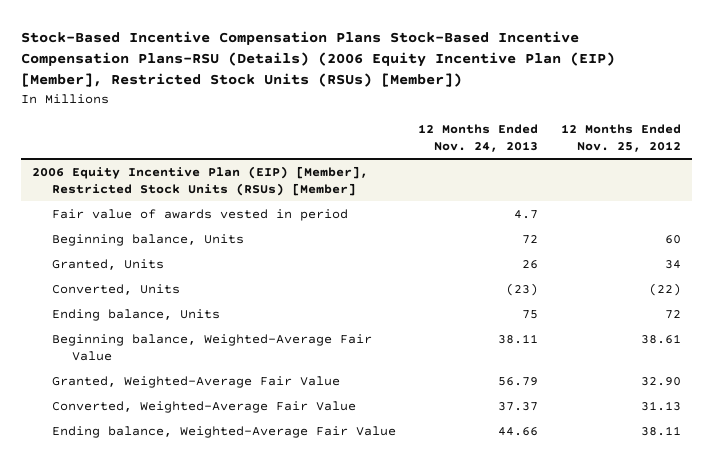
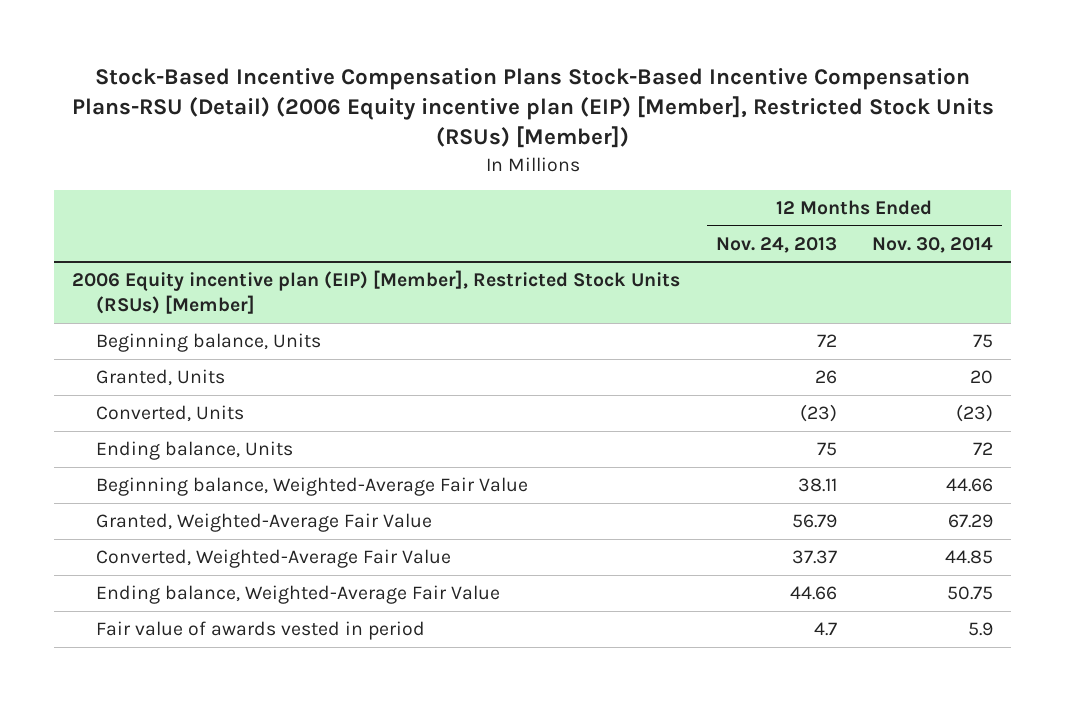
[20,30,615,88] Stock-Based Incentive Compensation Plans Stock-Based Incentive Compensation Plans-RSU (Details) (2006 Equity Incentive Plan (EIP) [Member], Restricted Stock Units (RSUs) [Member]) -> [71,68,994,149] Stock-Based Incentive Compensation Plans Stock-Based Incentive Compensation Plans-RSU (Detail) (2006 Equity incentive plan (EIP) [Member], Restricted Stock Units (RSUs) [Member])
[560,123,681,152] 12 Months Ended Nov. 25, 2012 -> none
none -> [872,236,994,253] Nov. 30, 2014
[51,208,348,221] Fair value of awards vested in period -> none
[31,165,368,196] 2006 Equity Incentive Plan (EIP) [Member], Restricted Stock Units (RSUs) [Member] -> [72,269,681,315] 2006 Equity incentive plan (EIP) [Member], Restricted Stock Units (RSUs) [Member]
none -> [96,620,426,640] Fair value of awards vested in period

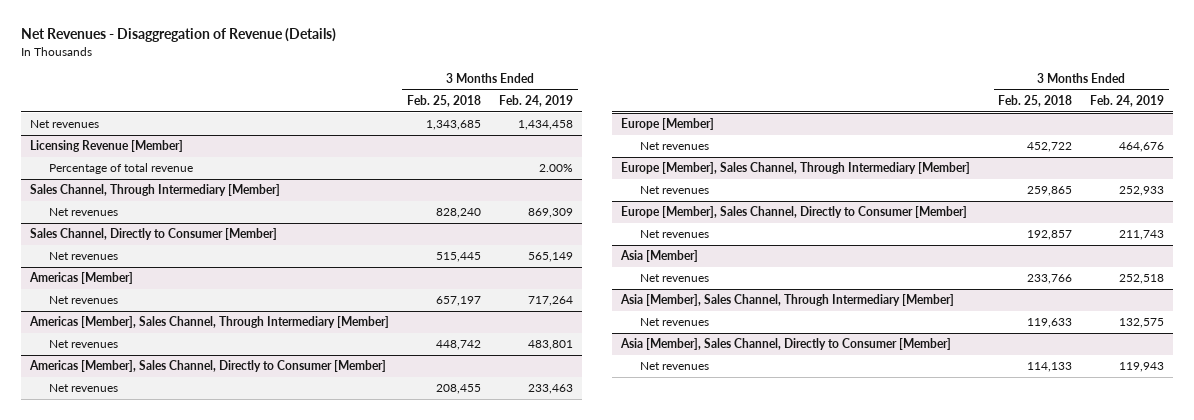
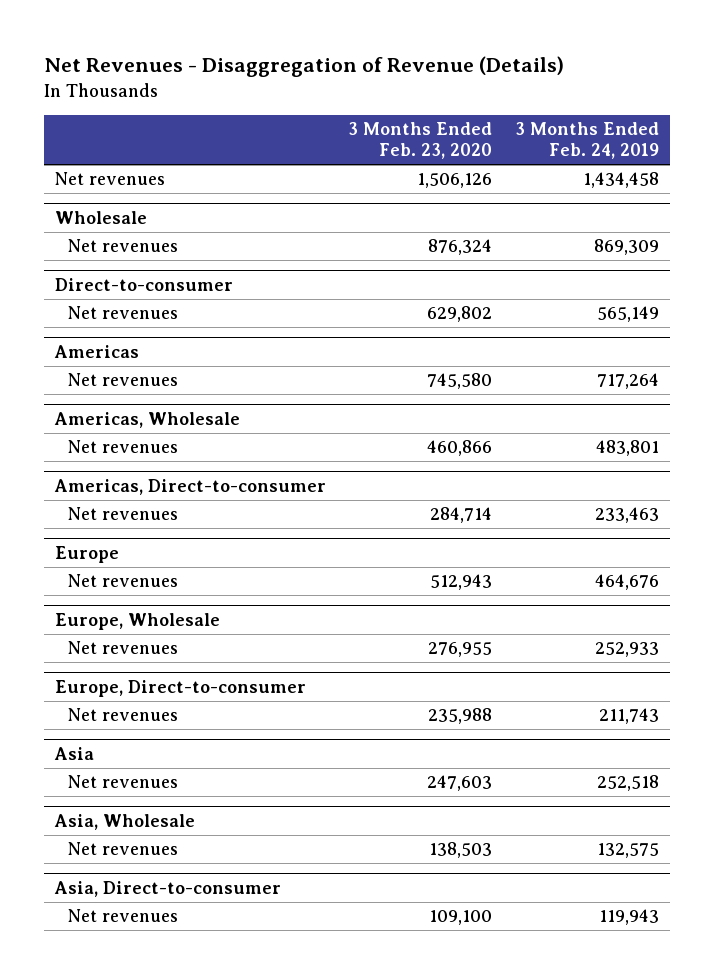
[406,94,481,107] Feb. 25, 2018 -> none
none -> [348,122,493,160] 3 Months Ended Feb. 23, 2020
[29,140,183,153] Licensing Revenue [Member] -> none
[48,163,193,175] Percentage of total revenue -> none
[29,184,280,197] Sales Channel, Through Intermediary [Member] -> [55,210,148,224] Wholesale
[29,228,277,241] Sales Channel, Directly to Consumer [Member] -> [55,277,234,291] Direct-to-consumer
[28,272,133,285] Americas [Member] -> [54,344,140,358] Americas
[28,316,389,329] Americas [Member], Sales Channel, Through Intermediary [Member] -> none
none -> [54,411,241,428] Americas, Wholesale
[28,360,386,373] Americas [Member], Sales Channel, Directly to Consumer [Member] -> none
none -> [54,478,327,495] Americas, Direct-to-consumer
[621,118,715,131] Europe [Member] -> [55,545,120,563] Europe
[621,162,971,175] Europe [Member], Sales Channel, Through Intermediary [Member] -> none
none -> [55,612,221,630] Europe, Wholesale
[621,206,968,219] Europe [Member], Sales Channel, Directly to Consumer [Member] -> none
none -> [55,679,307,697] Europe, Direct-to-consumer
[620,250,699,263] Asia [Member] -> [54,746,95,760] Asia
[620,294,955,307] Asia [Member], Sales Channel, Through Intermediary [Member] -> none
none -> [54,813,196,830] Asia, Wholesale
[620,338,952,351] Asia [Member], Sales Channel, Directly to Consumer [Member] -> none
none -> [54,880,282,897] Asia, Direct-to-consumer

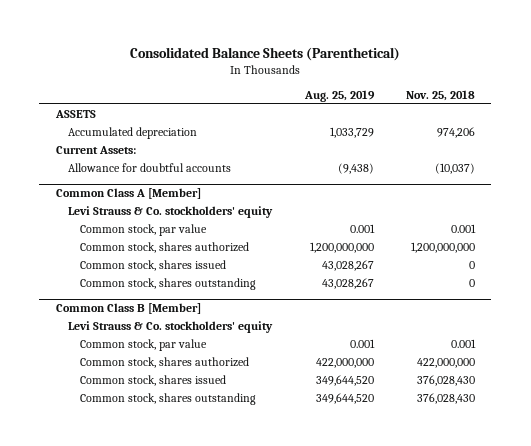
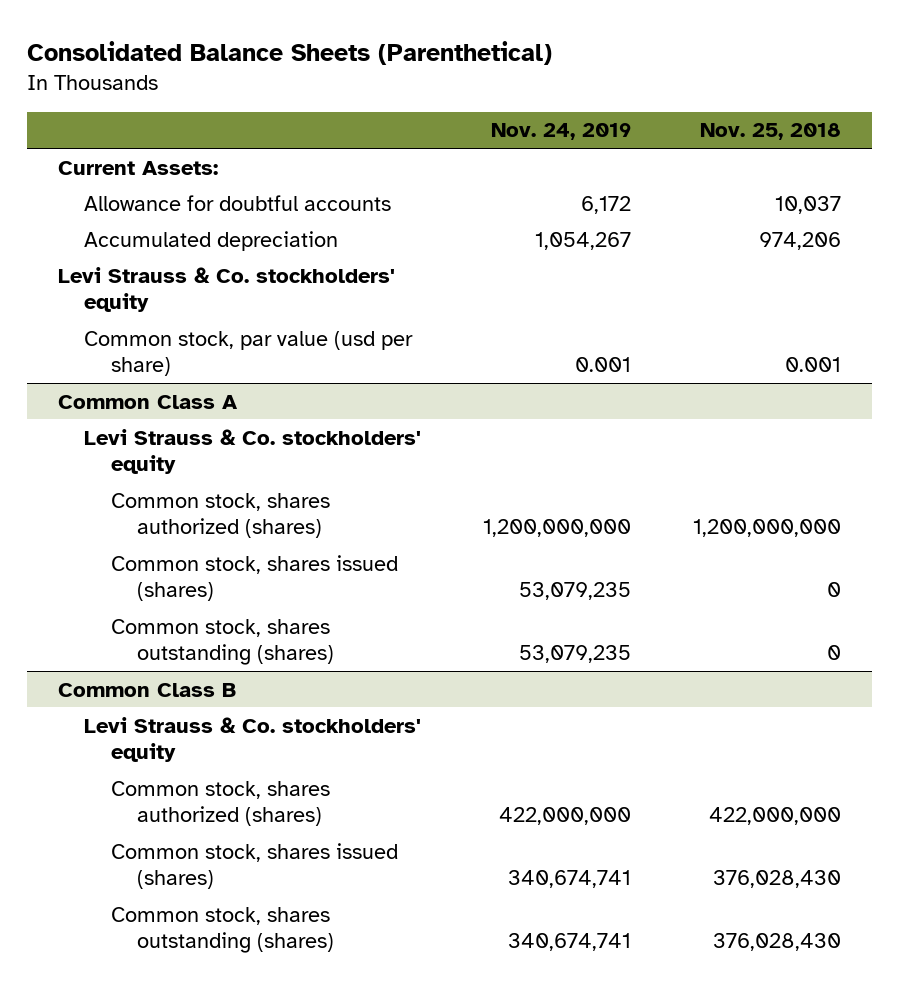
[303,89,375,102] Aug. 25, 2019 -> none
none -> [490,123,631,141] Nov. 24, 2019
[54,109,96,118] ASSETS -> none
[55,188,201,200] Common Class A [Member] -> none
[435,162,476,174] (10,037) -> [774,195,841,214] 10,037
[68,126,198,139] Accumulated depreciation -> [84,230,339,251] Accumulated depreciation
[80,241,250,253] Common stock, shares authorized -> none
[80,259,227,271] Common stock, shares issued -> none
[80,277,257,290] Common stock, shares outstanding -> none
[55,303,201,315] Common Class B [Member] -> none
[80,223,208,236] Common stock, par value -> [84,330,414,377] Common stock, par value (usd per share)
none -> [57,394,238,409] Common Class A
[80,338,208,351] Common stock, par value -> none
[80,356,250,368] Common stock, shares authorized -> [110,492,330,539] Common stock, shares authorized (shares)
[417,357,476,368] 422,000,000 -> [692,519,841,538] 1,200,000,000
[80,374,227,386] Common stock, shares issued -> [110,554,398,602] Common stock, shares issued (shares)
[417,374,476,386] 376,028,430 -> [826,582,841,598] 0
[80,392,257,405] Common stock, shares outstanding -> [110,618,335,666] Common stock, shares outstanding (shares)
[417,392,476,404] 376,028,430 -> [826,645,841,661] 0
none -> [57,682,236,697] Common Class B
none -> [84,716,422,763] Levi Strauss & Co. stockholders' equity
none -> [110,780,330,827] Common stock, shares authorized (shares)
none -> [110,842,398,890] Common stock, shares issued (shares)
none -> [110,906,335,954] Common stock, shares outstanding (shares)

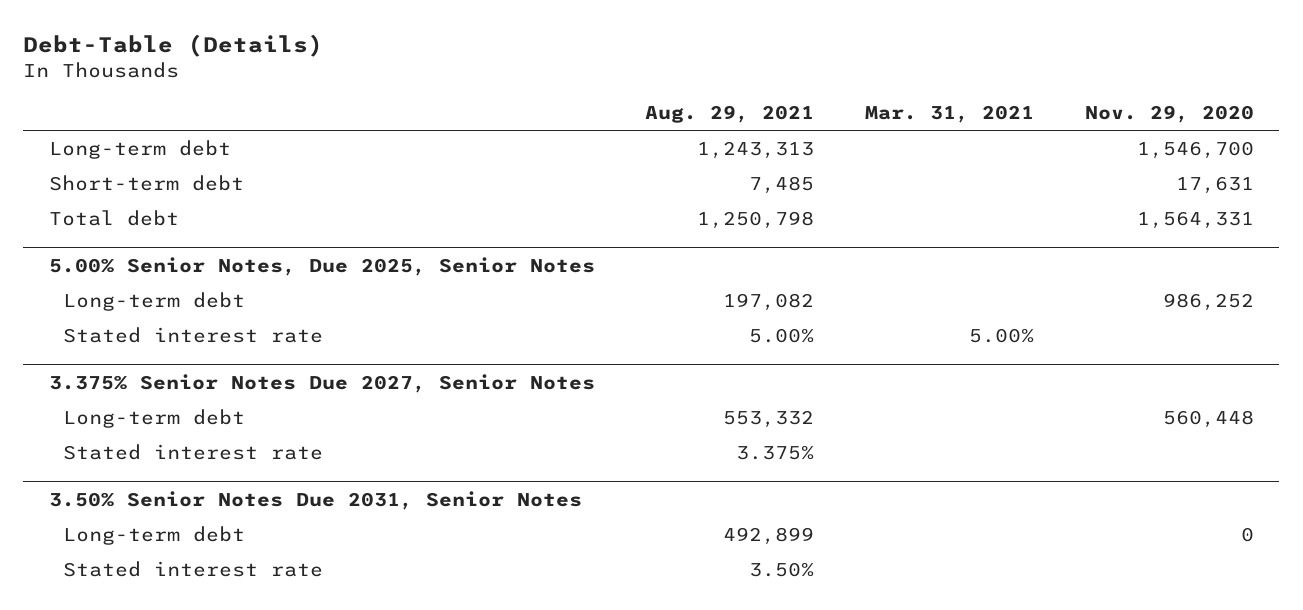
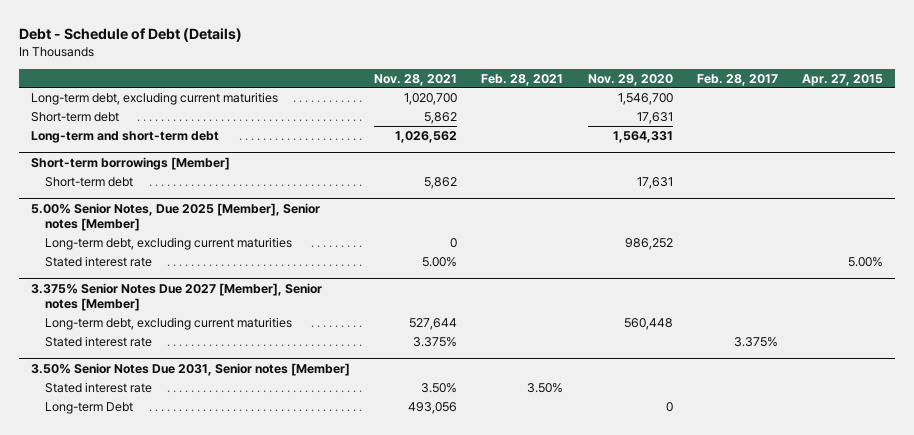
[23,33,324,57] Debt-Table (Details) -> [19,27,243,42] Debt - Schedule of Debt (Details)
[645,105,815,124] Aug. 29, 2021 -> none
[865,105,1035,124] Mar. 31, 2021 -> none
none -> [374,73,458,86] Nov. 28, 2021
none -> [481,73,564,86] Feb. 28, 2021
none -> [696,73,778,86] Feb. 28, 2017
none -> [802,73,884,86] Apr. 27, 2015
[48,140,231,160] Long-term debt -> [31,91,279,105] Long-term debt, excluding current maturities
[48,210,179,227] Total debt -> [31,130,220,143] Long-term and short-term debt
none -> [31,156,231,170] Short-term borrowings [Member]
none -> [44,176,133,187] Short-term debt
[48,256,595,276] 5.00% Senior Notes, Due 2025, Senior Notes -> [31,202,321,231] 5.00% Senior Notes, Due 2025 [Member], Senior notes [Member]
[63,292,246,312] Long-term debt -> [44,236,292,250] Long-term debt, excluding current maturities
[48,373,595,393] 3.375% Senior Notes Due 2027, Senior Notes -> [31,282,323,311] 3.375% Senior Notes Due 2027 [Member], Senior notes [Member]
[63,409,246,429] Long-term debt -> [44,316,292,330] Long-term debt, excluding current maturities
[63,526,246,546] Long-term debt -> none
[48,490,582,510] 3.50% Senior Notes Due 2031, Senior Notes -> [31,362,351,376] 3.50% Senior Notes Due 2031, Senior notes [Member]
none -> [44,401,133,414] Long-term Debt

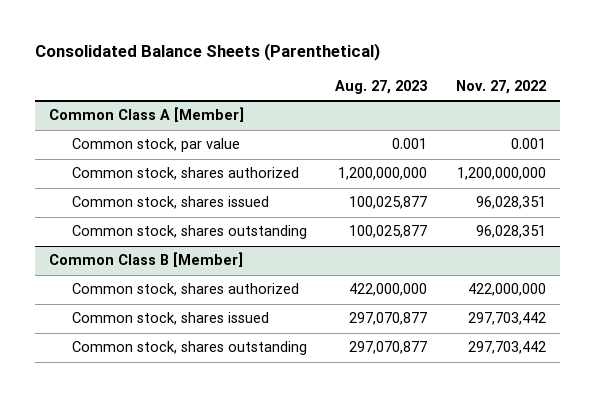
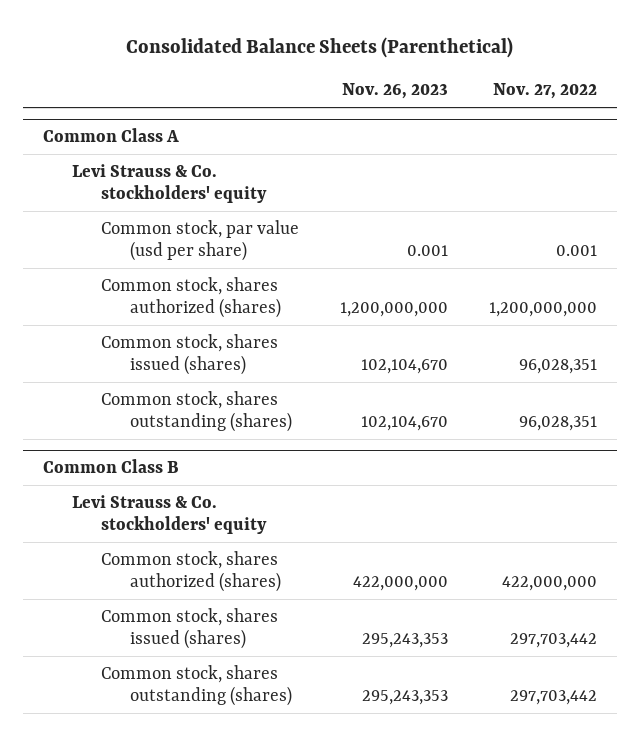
[335,80,428,95] Aug. 27, 2023 -> none
none -> [341,83,448,100] Nov. 26, 2023
[48,107,244,123] Common Class A [Member] -> [43,128,180,143] Common Class A
none -> [72,163,268,204] Levi Strauss & Co. stockholders' equity
[71,138,240,153] Common stock, par value -> [101,219,300,262] Common stock, par value (usd per share)
[71,167,299,181] Common stock, shares authorized -> [101,276,282,319] Common stock, shares authorized (shares)
[71,196,269,210] Common stock, shares issued -> [101,333,279,376] Common stock, shares issued (shares)
[71,225,307,240] Common stock, shares outstanding -> [101,390,293,433] Common stock, shares outstanding (shares)
[48,252,243,268] Common Class B [Member] -> [43,459,180,474] Common Class B
none -> [72,494,268,535] Levi Strauss & Co. stockholders' equity
[71,283,299,297] Common stock, shares authorized -> [101,550,282,593] Common stock, shares authorized (shares)
[71,312,269,326] Common stock, shares issued -> [101,607,279,650] Common stock, shares issued (shares)
[71,341,307,356] Common stock, shares outstanding -> [101,664,293,707] Common stock, shares outstanding (shares)

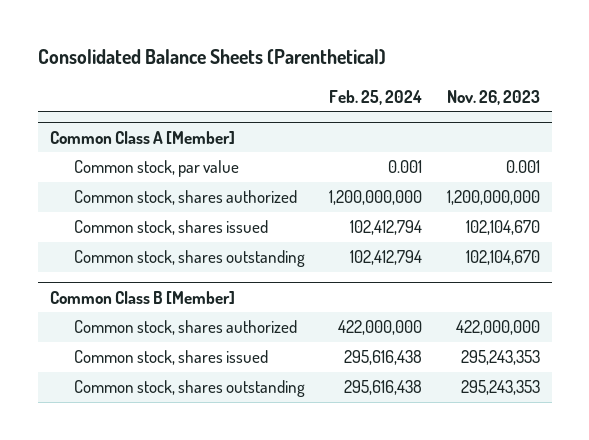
[492,83,597,100] Nov. 27, 2022 -> none
none -> [329,89,423,105] Feb. 25, 2024
[72,163,268,204] Levi Strauss & Co. stockholders' equity -> none
[72,494,268,535] Levi Strauss & Co. stockholders' equity -> none
[43,128,180,143] Common Class A -> [49,130,235,144] Common Class A [Member]
[101,219,300,262] Common stock, par value (usd per share) -> [74,160,240,178] Common stock, par value
[101,276,282,319] Common stock, shares authorized (shares) -> [74,190,298,206] Common stock, shares authorized
[101,333,279,376] Common stock, shares issued (shares) -> [74,220,269,236] Common stock, shares issued
[101,390,293,433] Common stock, shares outstanding (shares) -> [74,250,306,268] Common stock, shares outstanding
[43,459,180,474] Common Class B -> [49,290,235,304] Common Class B [Member]
[101,550,282,593] Common stock, shares authorized (shares) -> [74,320,298,336] Common stock, shares authorized
[101,607,279,650] Common stock, shares issued (shares) -> [74,350,269,366] Common stock, shares issued
[101,664,293,707] Common stock, shares outstanding (shares) -> [74,380,306,398] Common stock, shares outstanding

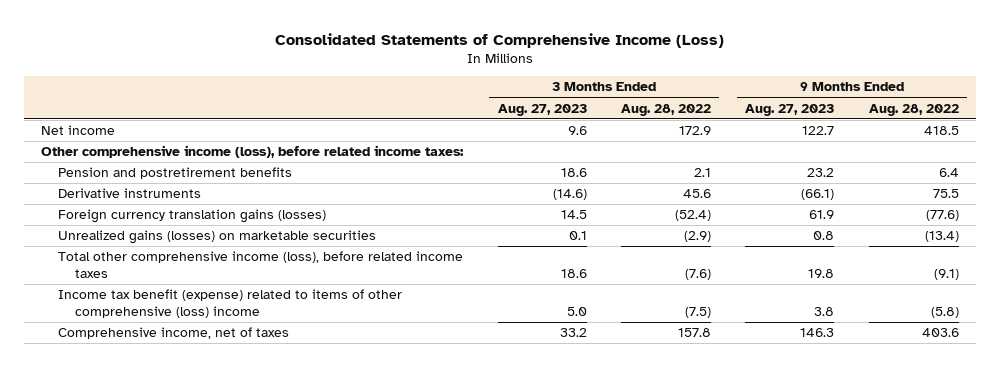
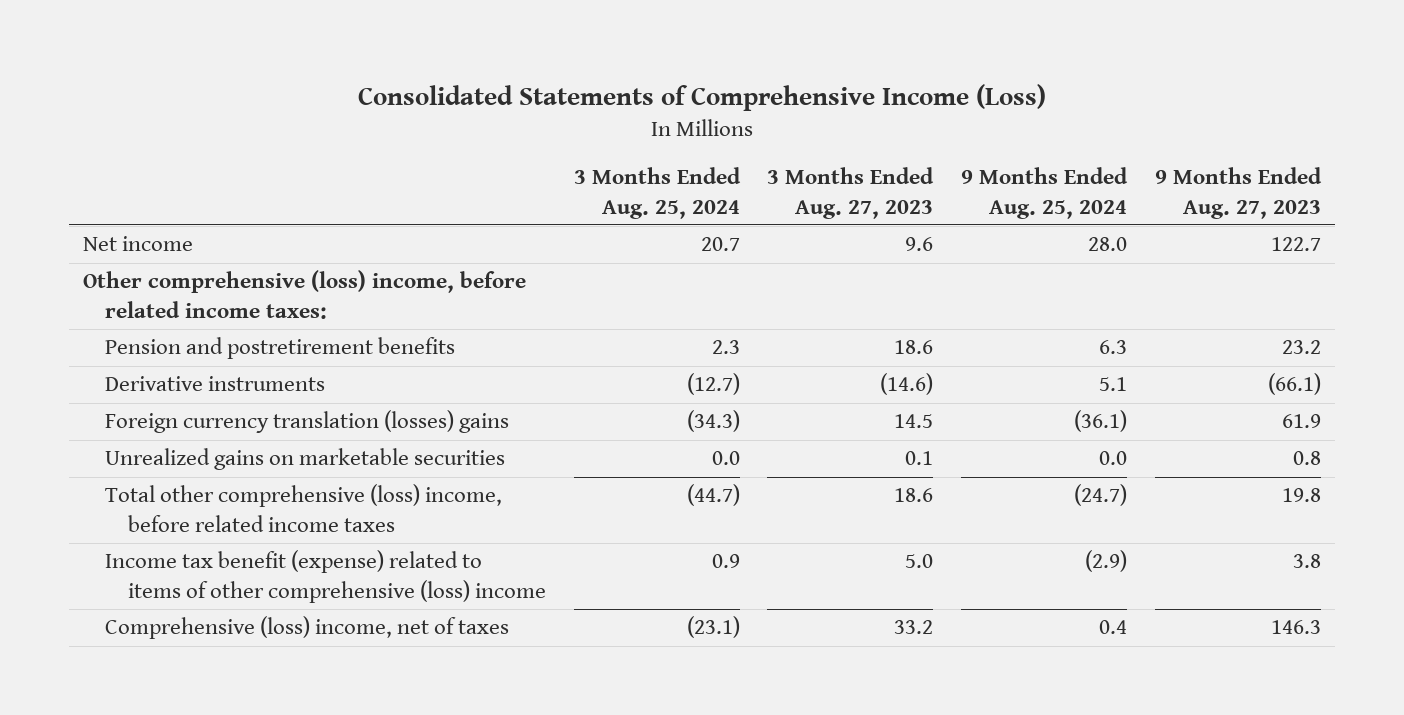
[620,103,711,116] Aug. 28, 2022 -> none
[868,103,959,116] Aug. 28, 2022 -> none
none -> [573,167,741,219] 3 Months Ended Aug. 25, 2024
none -> [961,167,1129,219] 9 Months Ended Aug. 25, 2024
[41,145,465,159] Other comprehensive income (loss), before related income taxes: -> [82,270,526,320] Other comprehensive (loss) income, before related income taxes:
[57,209,326,224] Foreign currency translation gains (losses) -> [105,410,510,434] Foreign currency translation (losses) gains
[57,230,376,245] Unrealized gains (losses) on marketable securities -> [105,448,506,471] Unrealized gains on marketable securities
[57,251,463,279] Total other comprehensive income (loss), before related income taxes -> [105,484,503,533] Total other comprehensive (loss) income, before related income taxes
[57,327,289,340] Comprehensive income, net of taxes -> [105,616,510,640] Comprehensive (loss) income, net of taxes

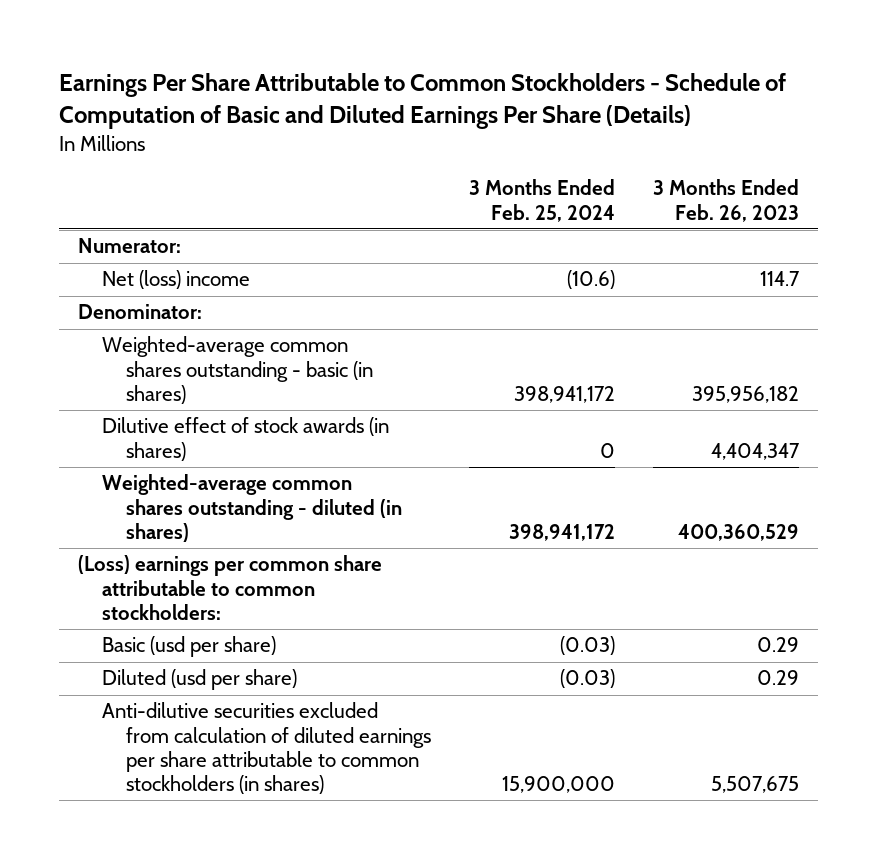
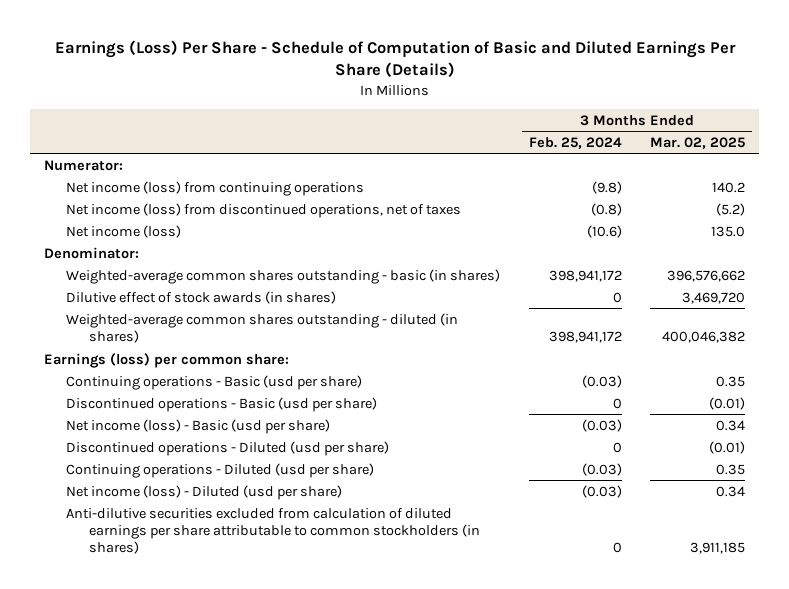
[59,73,787,130] Earnings Per Share Attributable to Common Stockholders - Schedule of Computation of Basic and Diluted Earnings Per Share (Details) -> [54,39,736,78] Earnings (Loss) Per Share - Schedule of Computation of Basic and Diluted Earnings Per Share (Details)
[652,179,799,222] 3 Months Ended Feb. 26, 2023 -> none
none -> [650,136,746,149] Mar. 02, 2025
none -> [66,180,365,196] Net income (loss) from continuing operations
none -> [66,202,462,218] Net income (loss) from discontinued operations, net of taxes
[102,270,251,290] Net (loss) income -> [66,224,182,238] Net income (loss)
[78,555,383,620] (Loss) earnings per common share attributable to common stockholders: -> [44,352,290,368] Earnings (loss) per common share:
none -> [66,374,363,390] Continuing operations - Basic (usd per share)
none -> [66,396,378,412] Discontinued operations - Basic (usd per share)
[102,636,277,658] Basic (usd per share) -> [66,418,331,434] Net income (loss) - Basic (usd per share)
none -> [66,440,390,456] Discontinued operations - Diluted (usd per share)
none -> [66,462,375,478] Continuing operations - Diluted (usd per share)
[102,669,298,691] Diluted (usd per share) -> [66,484,343,500] Net income (loss) - Diluted (usd per share)
[502,775,616,793] 15,900,000 -> [612,542,622,554] 0

